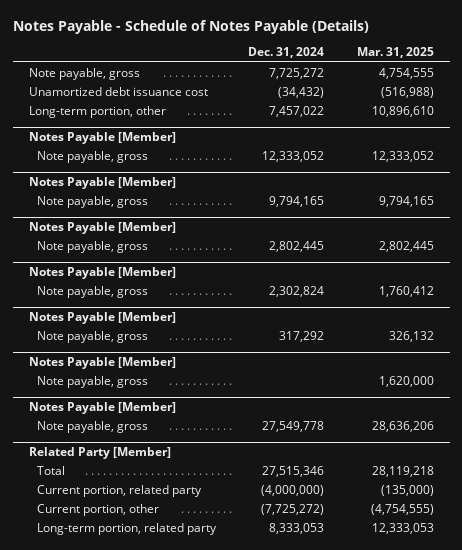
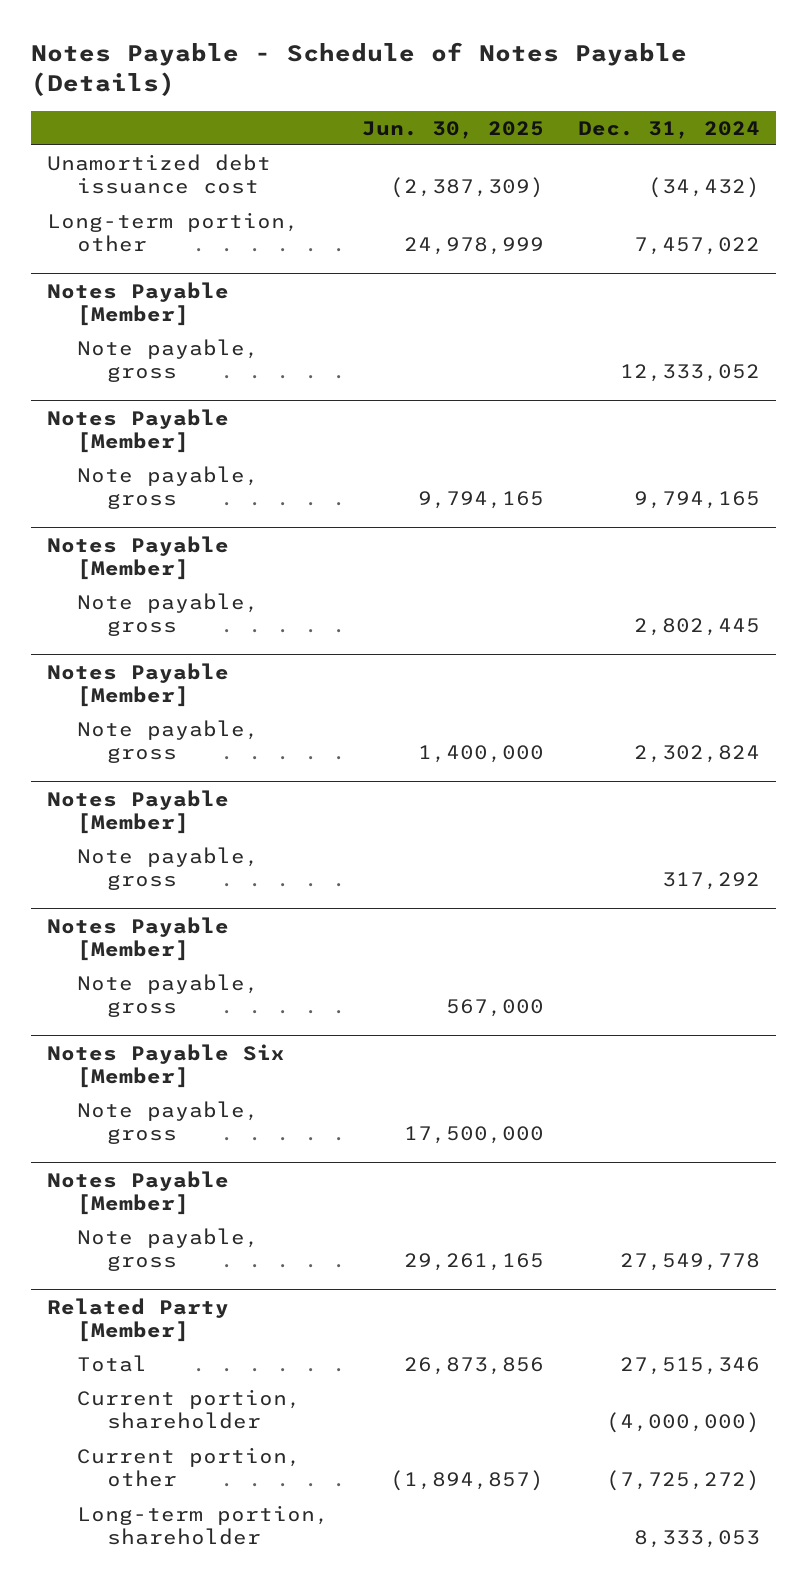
[356,47,434,59] Mar. 31, 2025 -> none
none -> [362,120,545,139] Jun. 30, 2025
[28,67,140,80] Note payable, gross -> none
none -> [47,1043,286,1088] Notes Payable Six [Member]
none -> [77,1100,260,1145] Note payable, gross
[37,484,203,497] Current portion, related party -> [77,1388,302,1430] Current portion, shareholder
[37,522,218,535] Long-term portion, related party -> [77,1504,330,1546] Long-term portion, shareholder

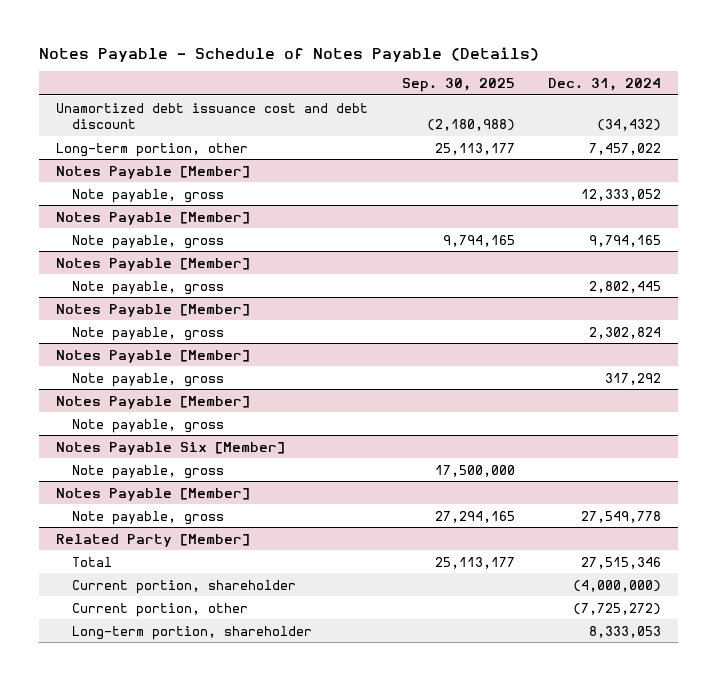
[362,120,545,139] Jun. 30, 2025 -> none
none -> [401,78,515,93] Sep. 30, 2025
[47,153,272,195] Unamortized debt issuance cost -> [55,102,368,129] Unamortized debt issuance cost and debt discount

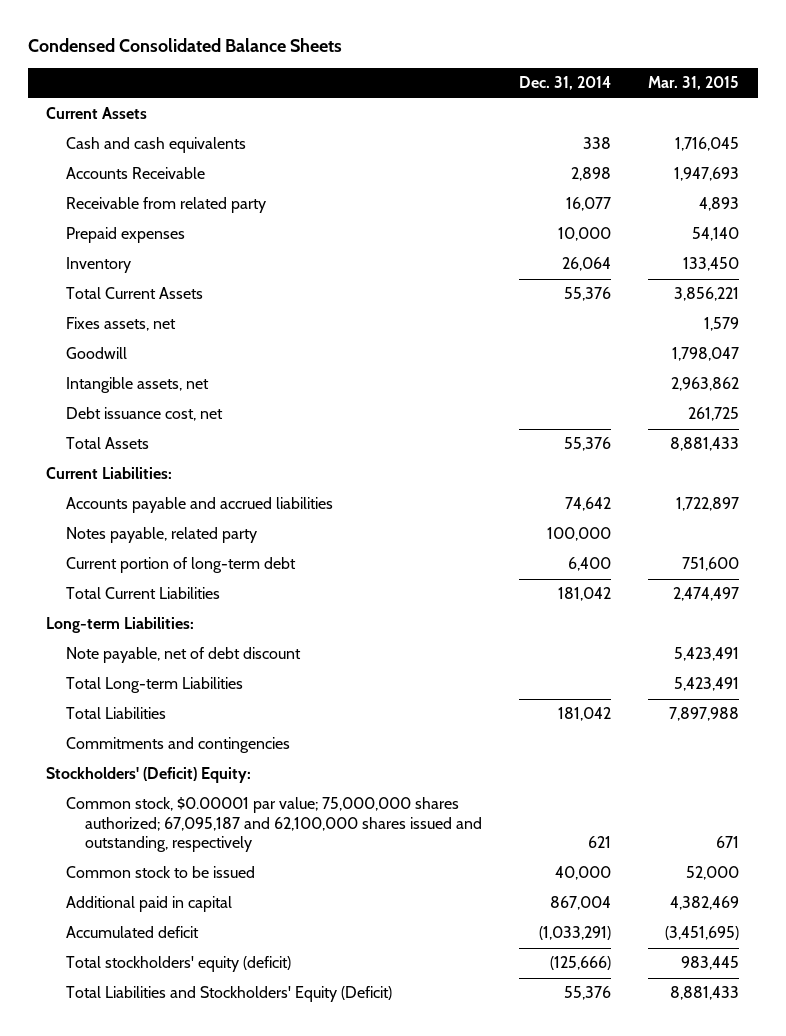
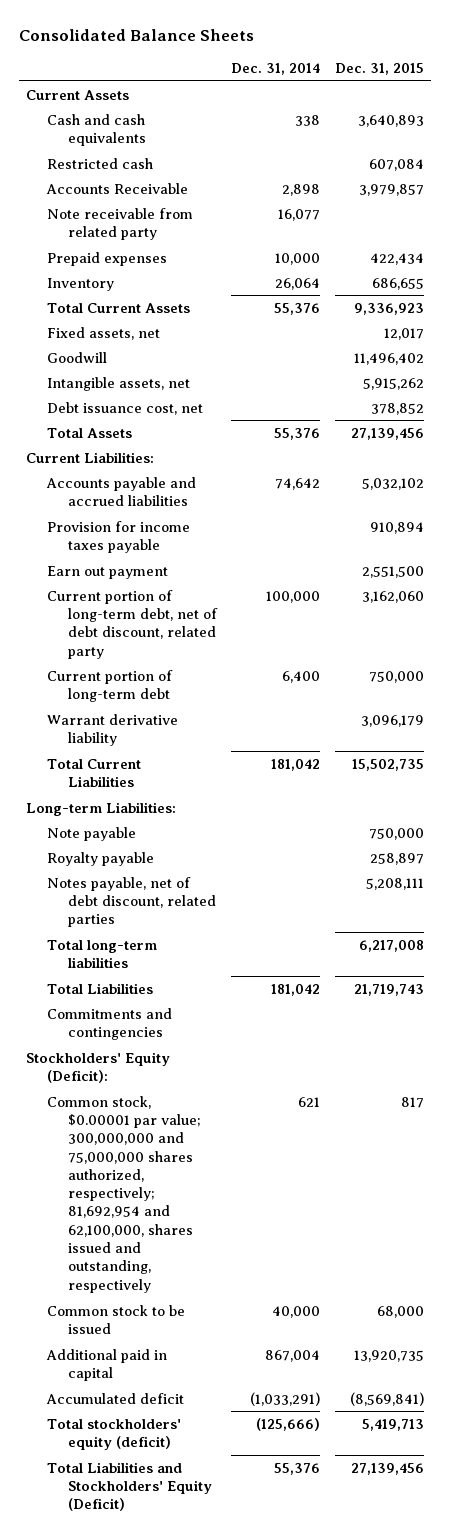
[27,38,342,53] Condensed Consolidated Balance Sheets -> [19,29,255,42] Consolidated Balance Sheets
[648,76,740,91] Mar. 31, 2015 -> none
none -> [334,63,424,76] Dec. 31, 2015
none -> [47,157,154,169] Restricted cash
[65,197,266,214] Receivable from related party -> [47,207,194,240] Note receivable from related party
[65,317,176,332] Fixes assets, net -> [47,326,161,340] Fixed assets, net
[65,527,257,544] Notes payable, related party -> none
none -> [47,520,191,553] Provision for income taxes payable
none -> [47,565,169,579] Earn out payment
none -> [47,589,218,659] Current portion of long-term debt, net of debt discount, related party
none -> [47,713,179,746] Warrant derivative liability
none -> [47,826,137,841] Note payable
none -> [47,851,155,866] Royalty payable
[65,647,301,664] Note payable, net of debt discount -> [47,876,216,928] Notes payable, net of debt discount, related parties
[65,677,243,694] Total Long-term Liabilities -> [47,939,158,968] Total long-term liabilities
[46,767,252,784] Stockholders' (Deficit) Equity: -> [26,1051,171,1083] Stockholders' Equity (Deficit):
[65,797,483,853] Common stock, $0.00001 par value; 75,000,000 shares authorized; 67,095,187 and 62,100,000 shares issued and outstanding, respectively -> [47,1095,201,1293] Common stock, $0.00001 par value; 300,000,000 and 75,000,000 shares authorized, respectively; 81,692,954 and 62,100,000, shares issued and outstanding, respectively

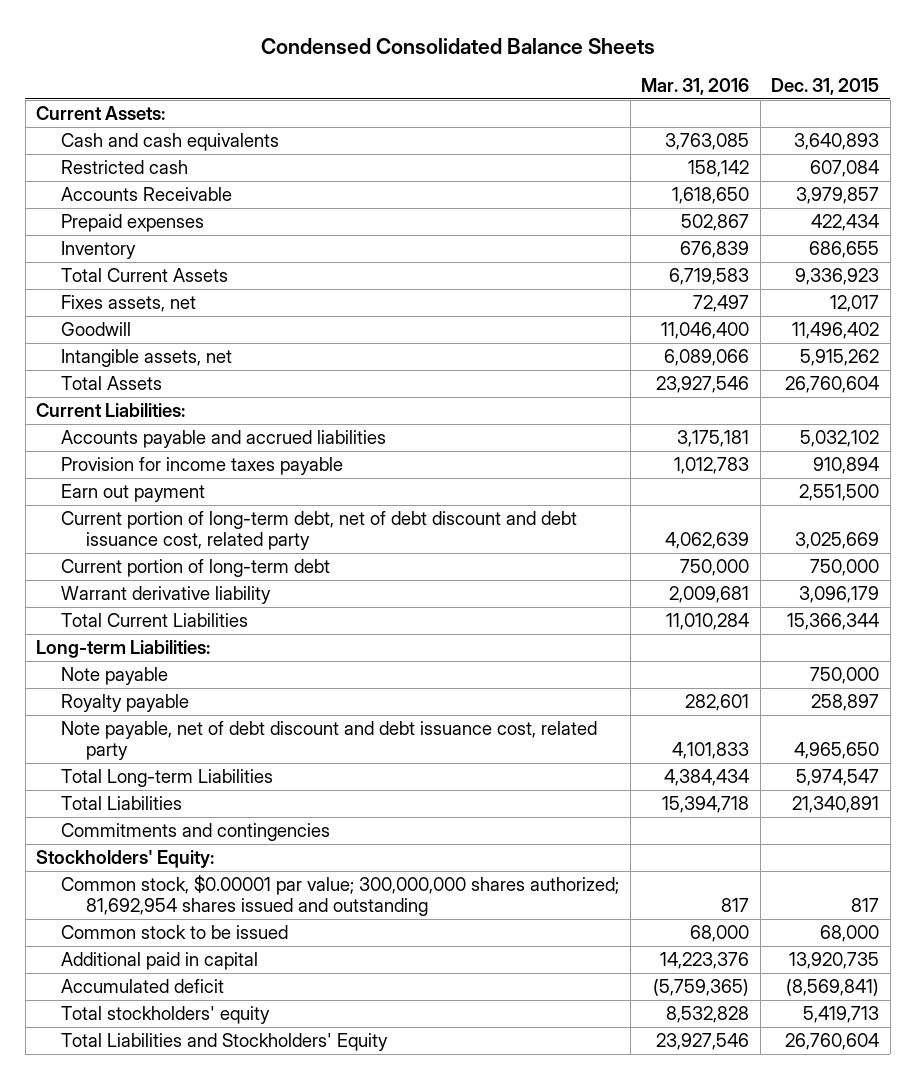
[19,29,255,42] Consolidated Balance Sheets -> [260,37,655,54] Condensed Consolidated Balance Sheets
[231,63,321,76] Dec. 31, 2014 -> none
none -> [641,78,750,96] Mar. 31, 2016
[26,89,130,100] Current Assets -> [36,106,166,121] Current Assets:
[47,207,194,240] Note receivable from related party -> none
[47,326,161,340] Fixed assets, net -> [61,295,197,313] Fixes assets, net
[47,401,204,415] Debt issuance cost, net -> none
[350,427,424,440] 27,139,456 -> [785,376,880,394] 26,760,604
[47,589,218,659] Current portion of long-term debt, net of debt discount, related party -> [61,511,578,551] Current portion of long-term debt, net of debt discount and debt issuance cost, related party
[361,590,424,603] 3,162,060 -> [795,532,880,550] 3,025,669
[351,758,424,771] 15,502,735 -> [787,613,880,631] 15,366,344
[47,876,216,928] Notes payable, net of debt discount, related parties -> none
none -> [61,721,598,761] Note payable, net of debt discount and debt issuance cost, related party
[47,939,158,968] Total long-term liabilities -> [61,769,274,788] Total Long-term Liabilities
[358,939,424,952] 6,217,008 -> [796,769,880,787] 5,974,547
[353,983,424,996] 21,719,743 -> [792,796,880,814] 21,340,891
[26,1051,171,1083] Stockholders' Equity (Deficit): -> [36,850,215,869] Stockholders' Equity:
[47,1095,201,1293] Common stock, $0.00001 par value; 300,000,000 and 75,000,000 shares authorized, respectively; 81,692,954 and 62,100,000, shares issued and outstanding, respectively -> [61,875,620,917] Common stock, $0.00001 par value; 300,000,000 shares authorized; 81,692,954 shares issued and outstanding
[47,1418,182,1450] Total stockholders' equity (deficit) -> [61,1006,271,1025] Total stockholders' equity
[47,1461,212,1512] Total Liabilities and Stockholders' Equity (Deficit) -> [61,1033,389,1052] Total Liabilities and Stockholders' Equity
[350,1462,424,1475] 27,139,456 -> [785,1033,880,1051] 26,760,604

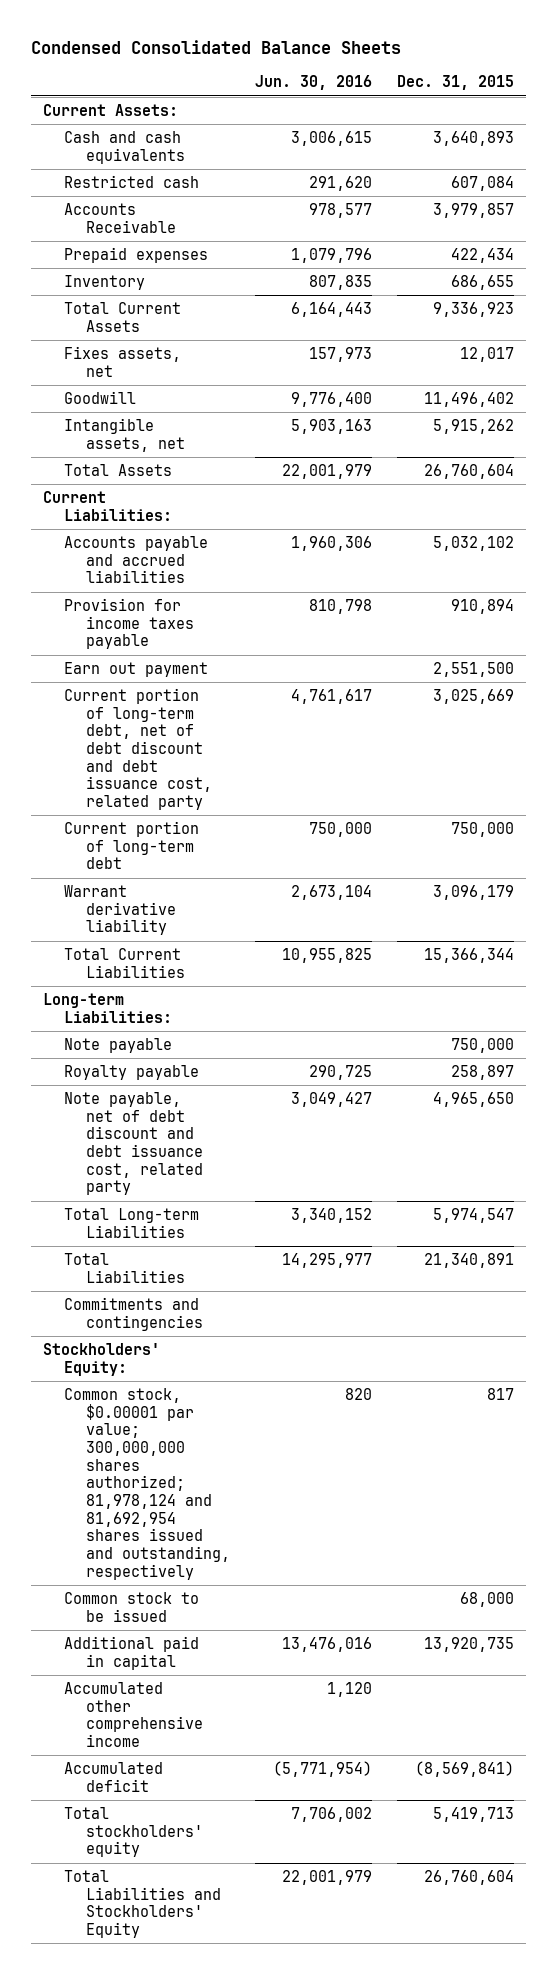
[641,78,750,96] Mar. 31, 2016 -> none
none -> [254,75,372,91] Jun. 30, 2016
[61,875,620,917] Common stock, $0.00001 par value; 300,000,000 shares authorized; 81,692,954 shares issued and outstanding -> [64,1388,230,1580] Common stock, $0.00001 par value; 300,000,000 shares authorized; 81,978,124 and 81,692,954 shares issued and outstanding, respectively
none -> [64,1682,203,1748] Accumulated other comprehensive income

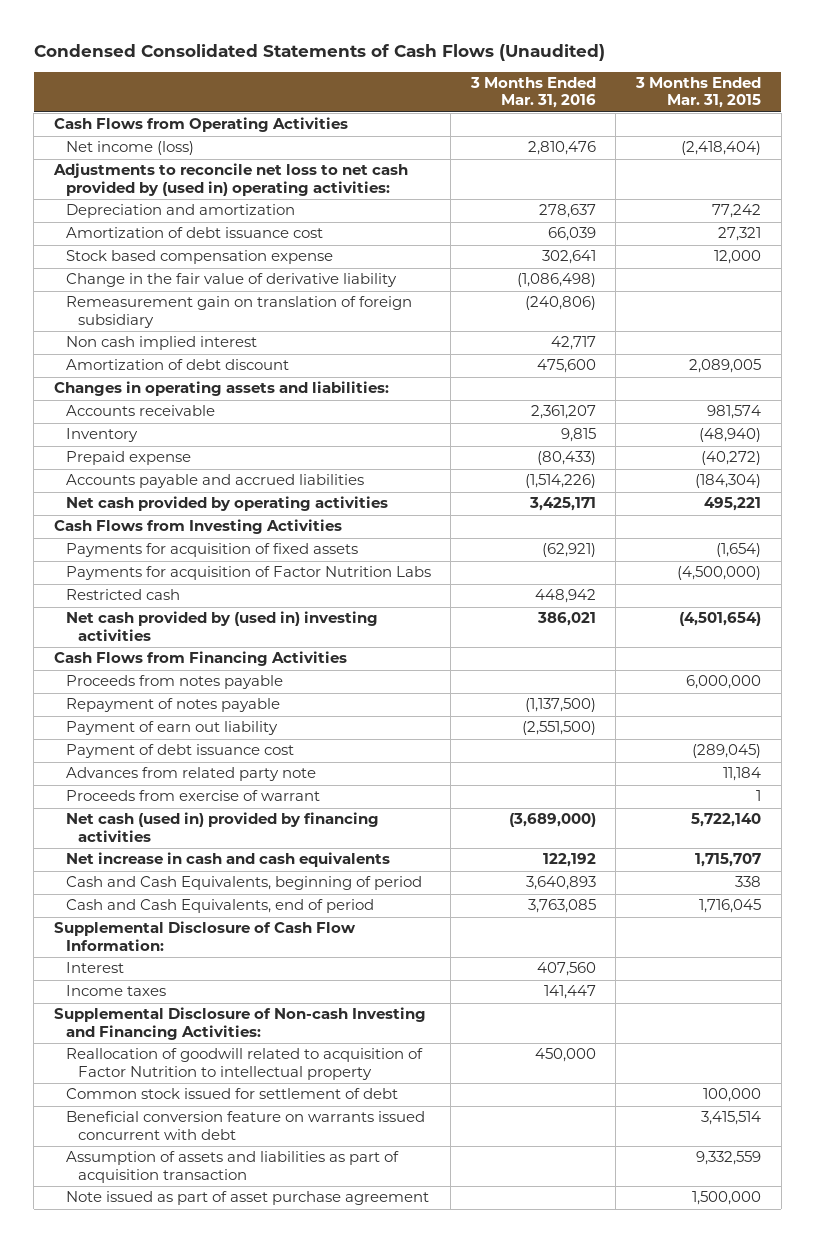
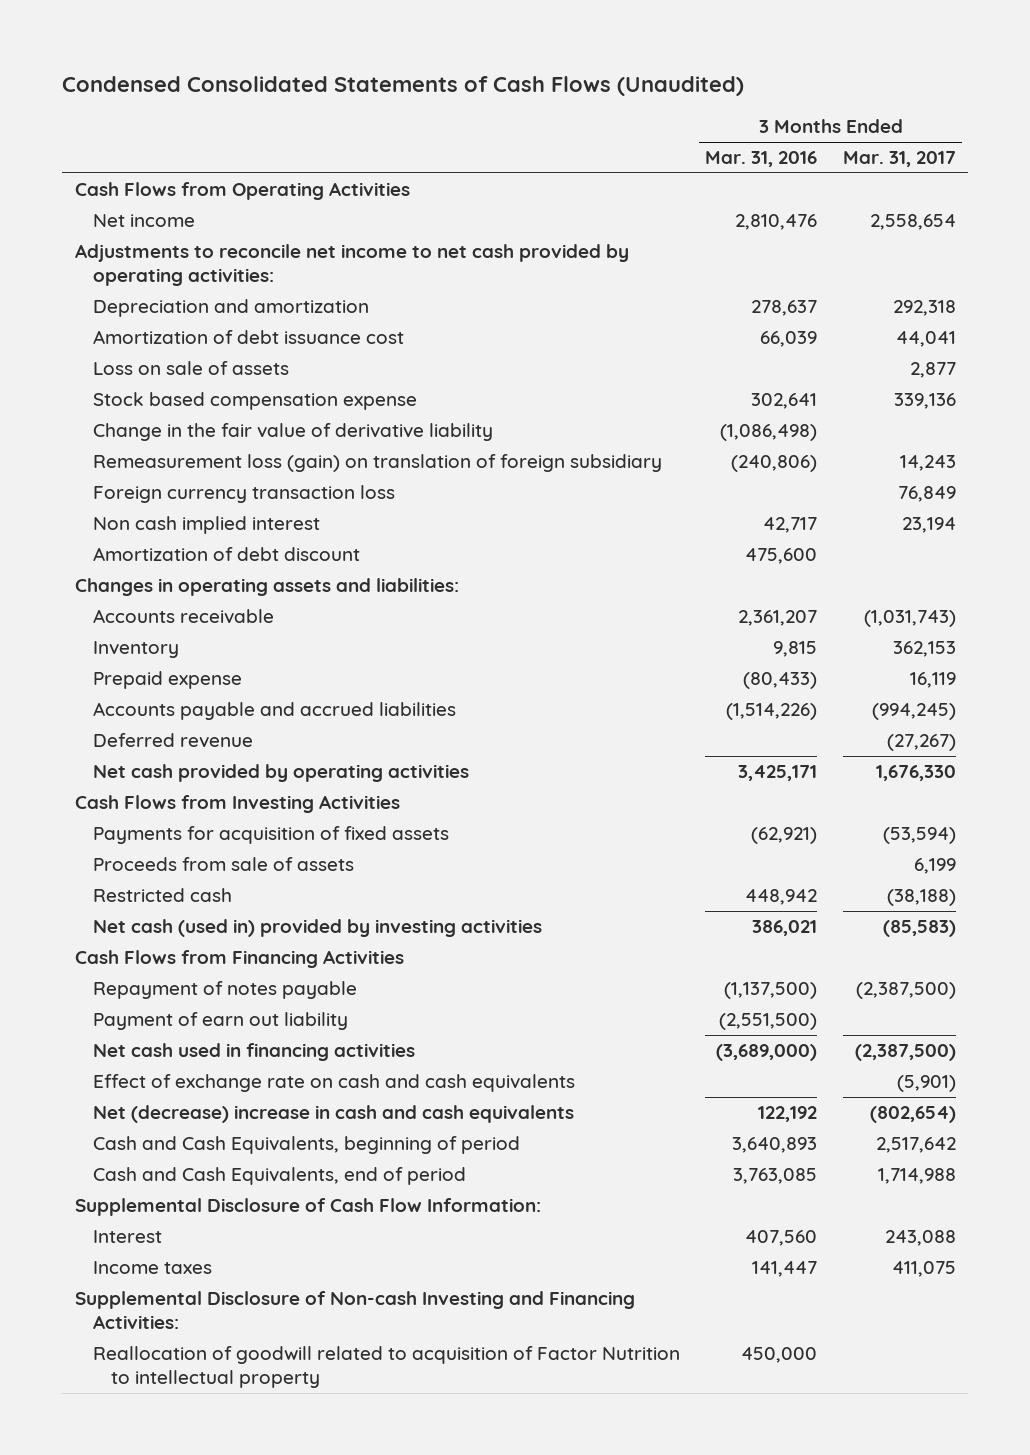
[634,77,761,109] 3 Months Ended Mar. 31, 2015 -> none
none -> [842,151,956,168] Mar. 31, 2017
[65,141,194,156] Net income (loss) -> [93,214,196,228] Net income
[52,163,408,196] Adjustments to reconcile net loss to net cash provided by (used in) operating activities: -> [74,244,629,287] Adjustments to reconcile net income to net cash provided by operating activities:
none -> [93,361,290,376] Loss on sale of assets
[65,296,412,328] Remeasurement gain on translation of foreign subsidiary -> [93,454,663,473] Remeasurement loss (gain) on translation of foreign subsidiary
none -> [93,485,396,504] Foreign currency transaction loss
none -> [93,733,254,749] Deferred revenue
[65,566,431,581] Payments for acquisition of Factor Nutrition Labs -> none
none -> [93,857,355,872] Proceeds from sale of assets
[65,611,378,641] Net cash provided by (used in) investing activities -> [93,919,543,938] Net cash (used in) provided by investing activities
[65,675,283,690] Proceeds from notes payable -> none
[65,744,294,759] Payment of debt issuance cost -> none
[65,767,316,782] Advances from related party note -> none
[65,790,320,802] Proceeds from exercise of warrant -> none
[65,812,379,842] Net cash (used in) provided by financing activities -> [93,1043,416,1062] Net cash used in financing activities
none -> [93,1074,576,1093] Effect of exchange rate on cash and cash equivalents
[65,852,390,868] Net increase in cash and cash equivalents -> [93,1105,575,1124] Net (decrease) increase in cash and cash equivalents
[65,1088,398,1100] Common stock issued for settlement of debt -> none
[65,1111,425,1140] Beneficial conversion feature on warrants issued concurrent with debt -> none
[65,1151,399,1183] Assumption of assets and liabilities as part of acquisition transaction -> none
[65,1191,429,1206] Note issued as part of asset purchase agreement -> none

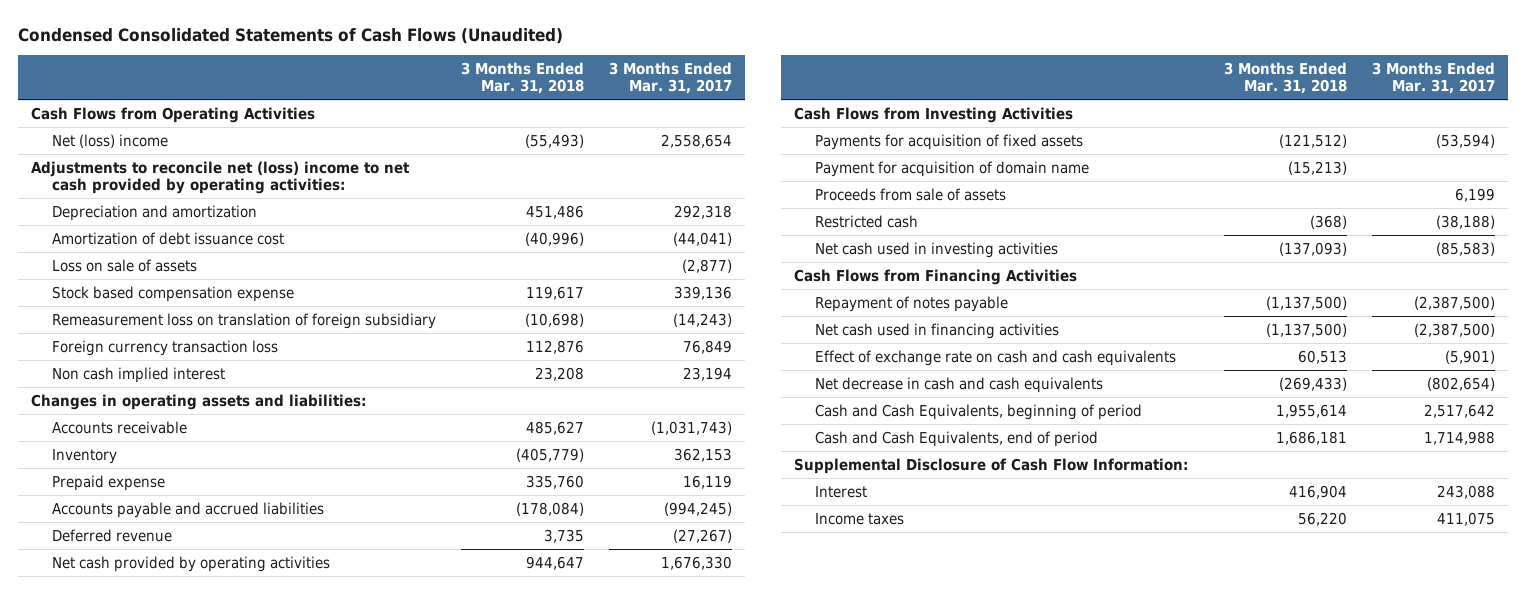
[705,151,818,168] Mar. 31, 2016 -> none
none -> [460,62,584,95] 3 Months Ended Mar. 31, 2018
[93,214,196,228] Net income -> [51,133,168,148] Net (loss) income
[74,244,629,287] Adjustments to reconcile net income to net cash provided by operating activities: -> [30,160,410,194] Adjustments to reconcile net (loss) income to net cash provided by operating activities:
[895,331,956,348] 44,041 -> [673,231,733,246] (44,041)
[909,362,956,379] 2,877 -> [682,258,733,273] (2,877)
[93,423,494,442] Change in the fair value of derivative liability -> none
[93,454,663,473] Remeasurement loss (gain) on translation of foreign subsidiary -> [51,312,436,329] Remeasurement loss on translation of foreign subsidiary
[899,455,956,472] 14,243 -> [673,312,733,327] (14,243)
[93,547,361,562] Amortization of debt discount -> none
none -> [814,160,1089,177] Payment for acquisition of domain name
[93,919,543,938] Net cash (used in) provided by investing activities -> [814,241,1058,258] Net cash used in investing activities
[93,1012,349,1031] Payment of earn out liability -> none
[93,1105,575,1124] Net (decrease) increase in cash and cash equivalents -> [814,376,1103,393] Net decrease in cash and cash equivalents
[74,1291,635,1330] Supplemental Disclosure of Non-cash Investing and Financing Activities: -> none
[93,1346,681,1389] Reallocation of goodwill related to acquisition of Factor Nutrition to intellectual property -> none

